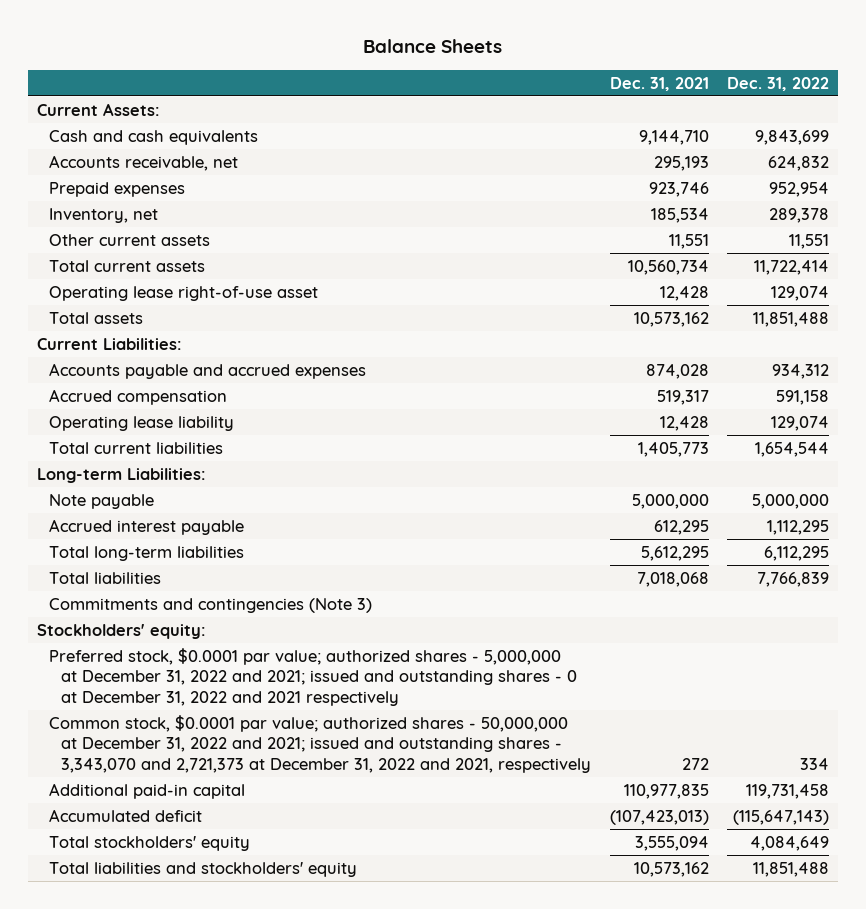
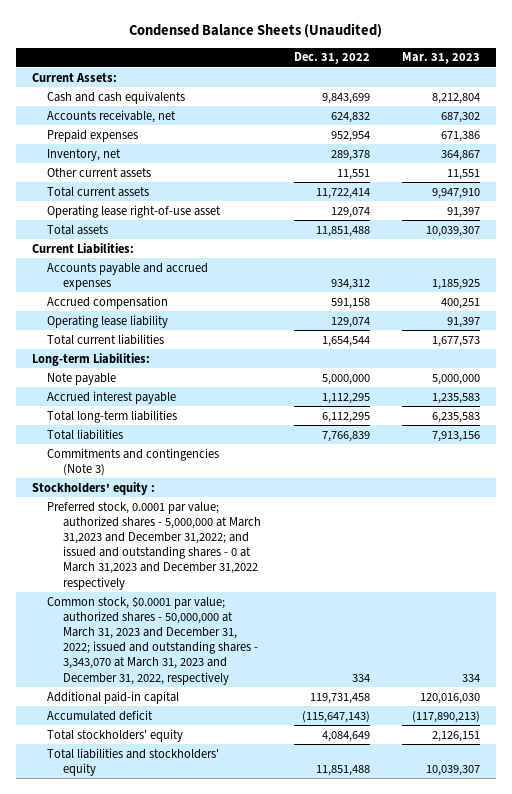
[363,39,503,54] Balance Sheets -> [128,22,382,38] Condensed Balance Sheets (Unaudited)
[609,76,709,91] Dec. 31, 2021 -> none
none -> [402,52,481,65] Mar. 31, 2023
[37,623,207,639] Stockholders' equity: -> [31,481,155,495] Stockholders' equity :
[49,647,578,706] Preferred stock, $0.0001 par value; authorized shares - 5,000,000 at December 31, 2022 and 2021; issued and outstanding shares - 0 at December 31, 2022 and 2021 respectively -> [47,501,261,590] Preferred stock, 0.0001 par value; authorized shares - 5,000,000 at March 31,2023 and December 31,2022; and issued and outstanding shares - 0 at March 31,2023 and December 31,2022 respectively
[49,714,592,773] Common stock, $0.0001 par value; authorized shares - 50,000,000 at December 31, 2022 and 2021; issued and outstanding shares - 3,343,070 and 2,721,373 at December 31, 2022 and 2021, respectively -> [47,595,258,685] Common stock, $0.0001 par value; authorized shares - 50,000,000 at March 31, 2023 and December 31, 2022; issued and outstanding shares - 3,343,070 at March 31, 2023 and December 31, 2022, respectively

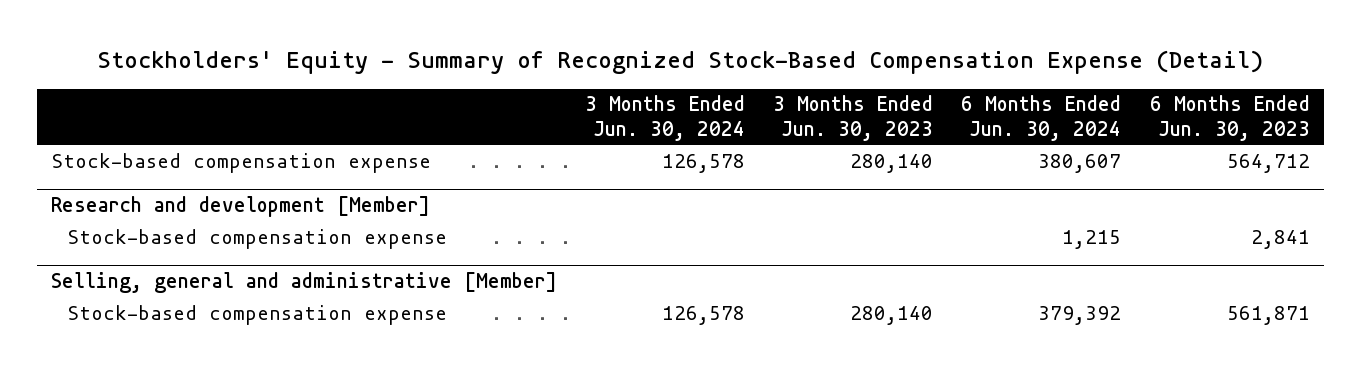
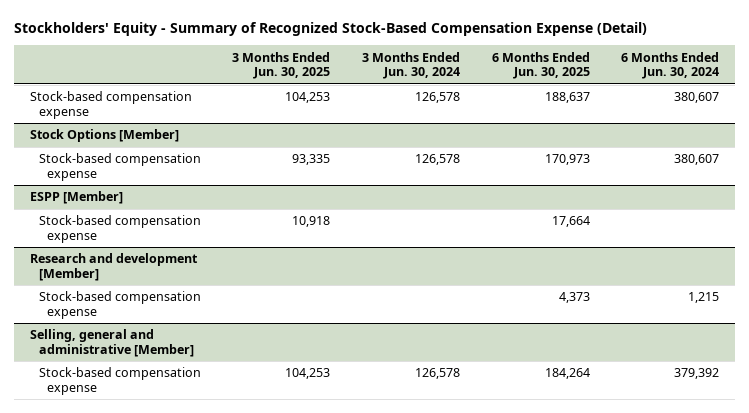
[773,95,934,141] 3 Months Ended Jun. 30, 2023 -> none
[1149,95,1310,141] 6 Months Ended Jun. 30, 2023 -> none
none -> [232,51,331,80] 3 Months Ended Jun. 30, 2025
none -> [491,51,590,80] 6 Months Ended Jun. 30, 2025
none -> [29,129,179,143] Stock Options [Member]
none -> [38,153,201,181] Stock-based compensation expense
none -> [29,191,123,205] ESPP [Member]
none -> [38,215,201,243] Stock-based compensation expense

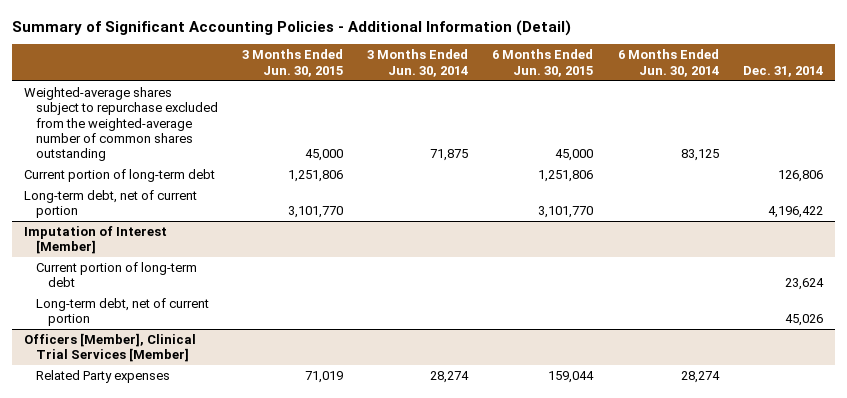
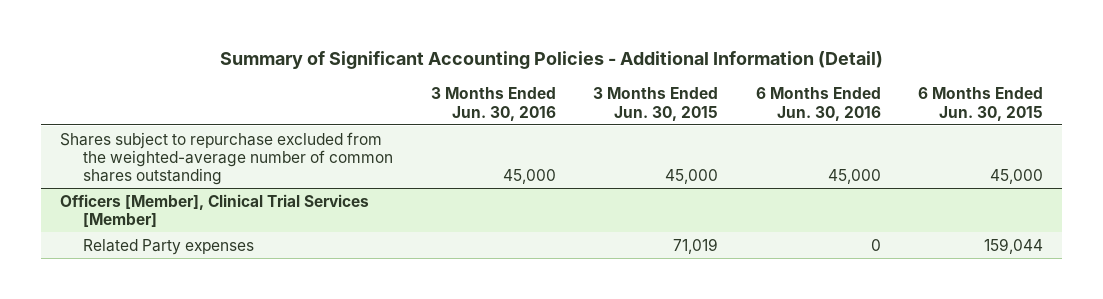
[367,49,469,77] 3 Months Ended Jun. 30, 2014 -> none
[617,49,719,77] 6 Months Ended Jun. 30, 2014 -> none
[743,65,824,77] Dec. 31, 2014 -> none
none -> [430,87,556,121] 3 Months Ended Jun. 30, 2016
none -> [755,87,881,121] 6 Months Ended Jun. 30, 2016
[23,169,215,183] Current portion of long-term debt -> none
[23,190,197,219] Long-term debt, net of current portion -> none
[23,226,167,255] Imputation of Interest [Member] -> none
[35,262,197,288] Current portion of long-term debt -> none
[35,298,209,327] Long-term debt, net of current portion -> none
[23,87,218,162] Weighted-average shares subject to repurchase excluded from the weighted-average number of common shares outstanding -> [59,131,393,186] Shares subject to repurchase excluded from the weighted-average number of common shares outstanding

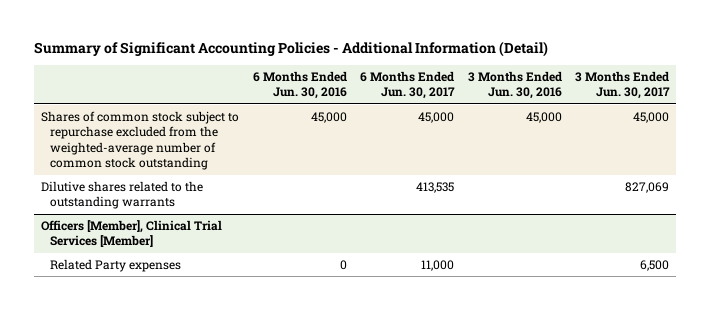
[593,87,719,121] 3 Months Ended Jun. 30, 2015 -> none
[918,87,1044,121] 6 Months Ended Jun. 30, 2015 -> none
none -> [360,70,456,100] 6 Months Ended Jun. 30, 2017
none -> [575,70,671,100] 3 Months Ended Jun. 30, 2017
[59,131,393,186] Shares subject to repurchase excluded from the weighted-average number of common shares outstanding -> [41,110,240,171] Shares of common stock subject to repurchase excluded from the weighted-average number of common stock outstanding
none -> [41,180,204,210] Dilutive shares related to the outstanding warrants

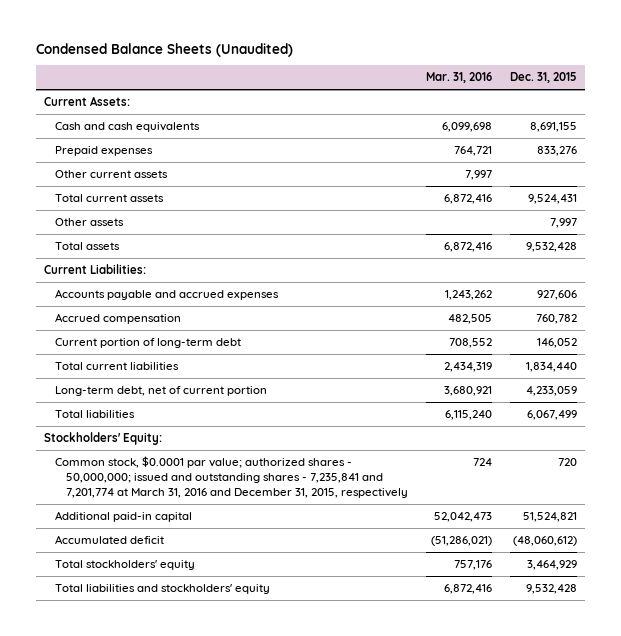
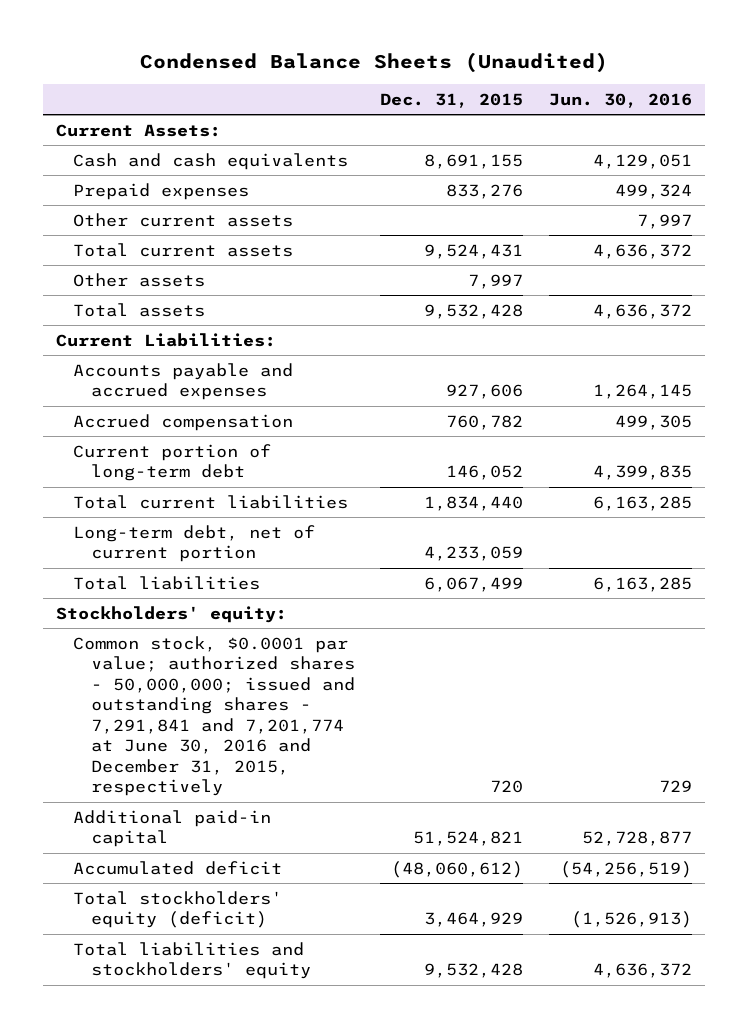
[425,72,492,84] Mar. 31, 2016 -> none
none -> [548,93,692,109] Jun. 30, 2016
[44,432,163,446] Stockholders' Equity: -> [55,605,287,623] Stockholders' equity:
[55,456,409,498] Common stock, $0.0001 par value; authorized shares - 50,000,000; issued and outstanding shares - 7,235,841 and 7,201,774 at March 31, 2016 and December 31, 2015, respectively -> [73,635,355,797] Common stock, $0.0001 par value; authorized shares - 50,000,000; issued and outstanding shares - 7,291,841 and 7,201,774 at June 30, 2016 and December 31, 2015, respectively
[55,560,196,571] Total stockholders' equity -> [73,890,283,929] Total stockholders' equity (deficit)

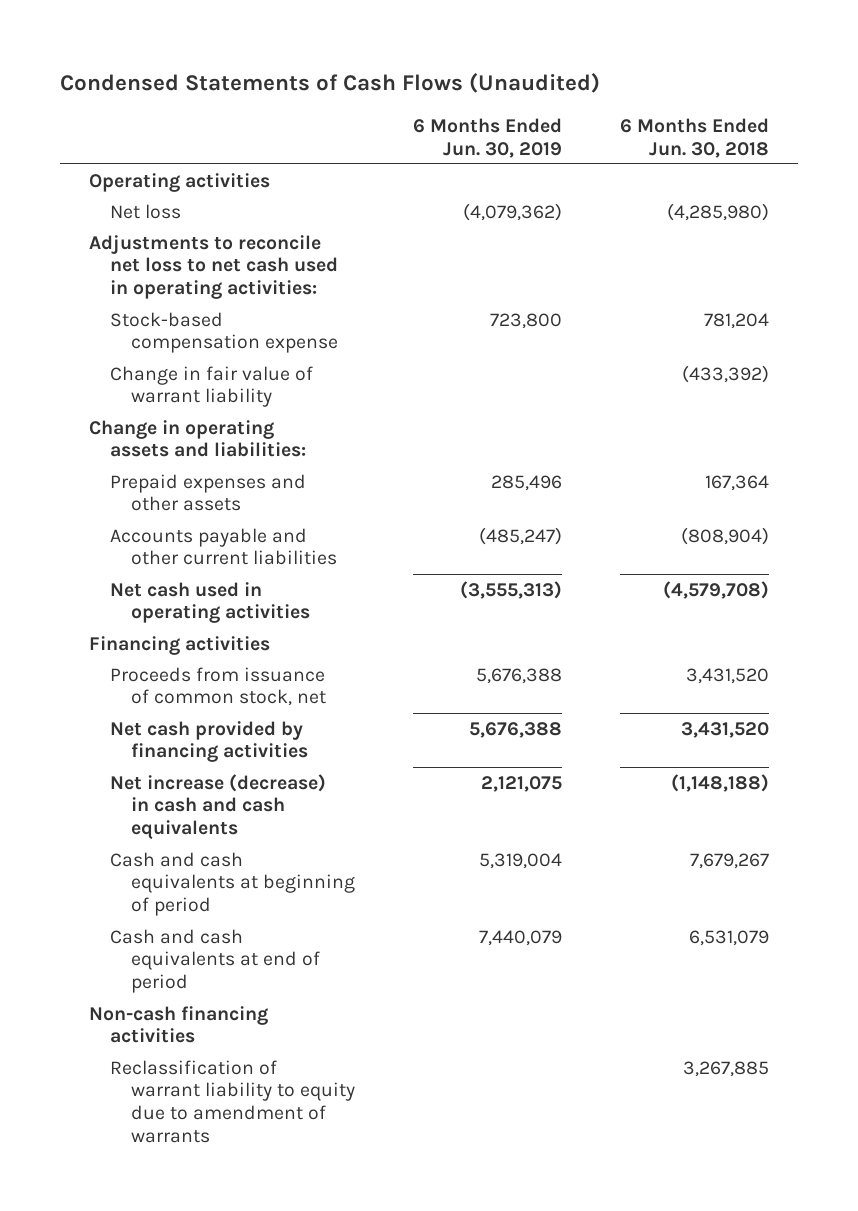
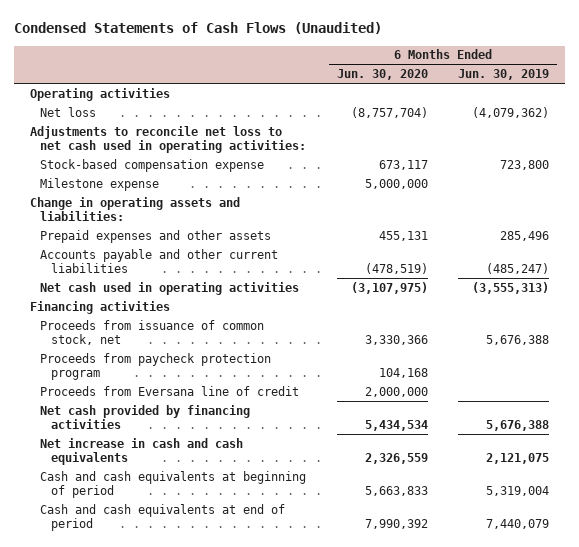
[619,117,769,158] 6 Months Ended Jun. 30, 2018 -> none
none -> [336,69,428,81] Jun. 30, 2020
[109,365,313,408] Change in fair value of warrant liability -> none
none -> [40,177,160,191] Milestone expense
none -> [40,352,272,381] Proceeds from paycheck protection program
none -> [40,385,300,396] Proceeds from Eversana line of credit
[109,773,326,840] Net increase (decrease) in cash and cash equivalents -> [40,437,244,466] Net increase in cash and cash equivalents
[89,1005,269,1044] Non-cash financing activities -> none
[109,1059,355,1143] Reclassification of warrant liability to equity due to amendment of warrants -> none

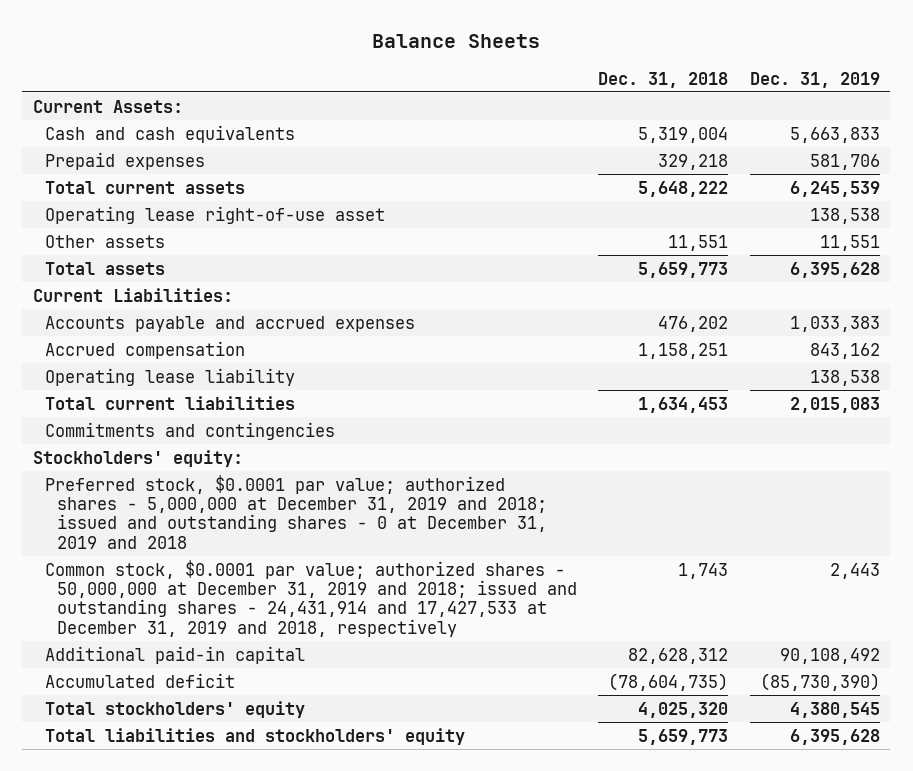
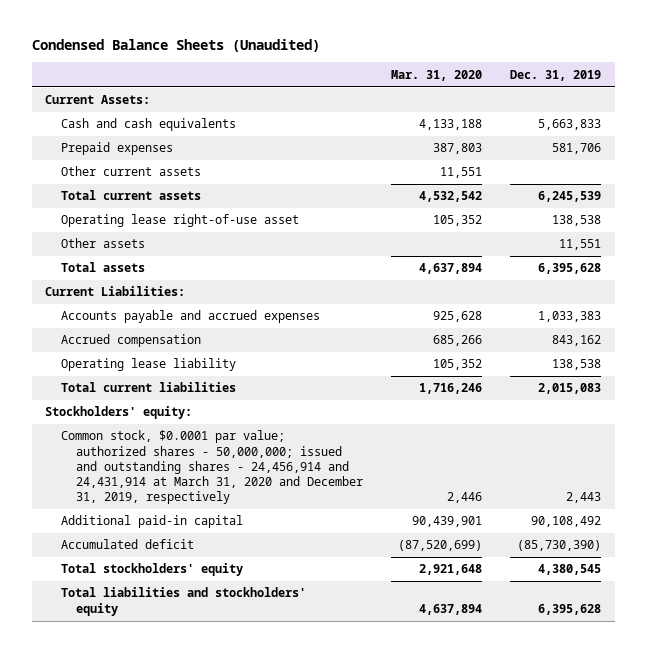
[372,34,541,49] Balance Sheets -> [31,39,320,53] Condensed Balance Sheets (Unaudited)
[598,71,729,88] Dec. 31, 2018 -> none
none -> [390,69,482,81] Mar. 31, 2020
none -> [60,166,201,177] Other current assets
[45,421,336,440] Commitments and contingencies -> none
[45,474,548,549] Preferred stock, $0.0001 par value; authorized shares - 5,000,000 at December 31, 2019 and 2018; issued and outstanding shares - 0 at December 31, 2019 and 2018 -> none
[45,559,578,637] Common stock, $0.0001 par value; authorized shares - 50,000,000 at December 31, 2019 and 2018; issued and outstanding shares - 24,431,914 and 17,427,533 at December 31, 2019 and 2018, respectively -> [60,430,363,505] Common stock, $0.0001 par value; authorized shares - 50,000,000; issued and outstanding shares - 24,456,914 and 24,431,914 at March 31, 2020 and December 31, 2019, respectively

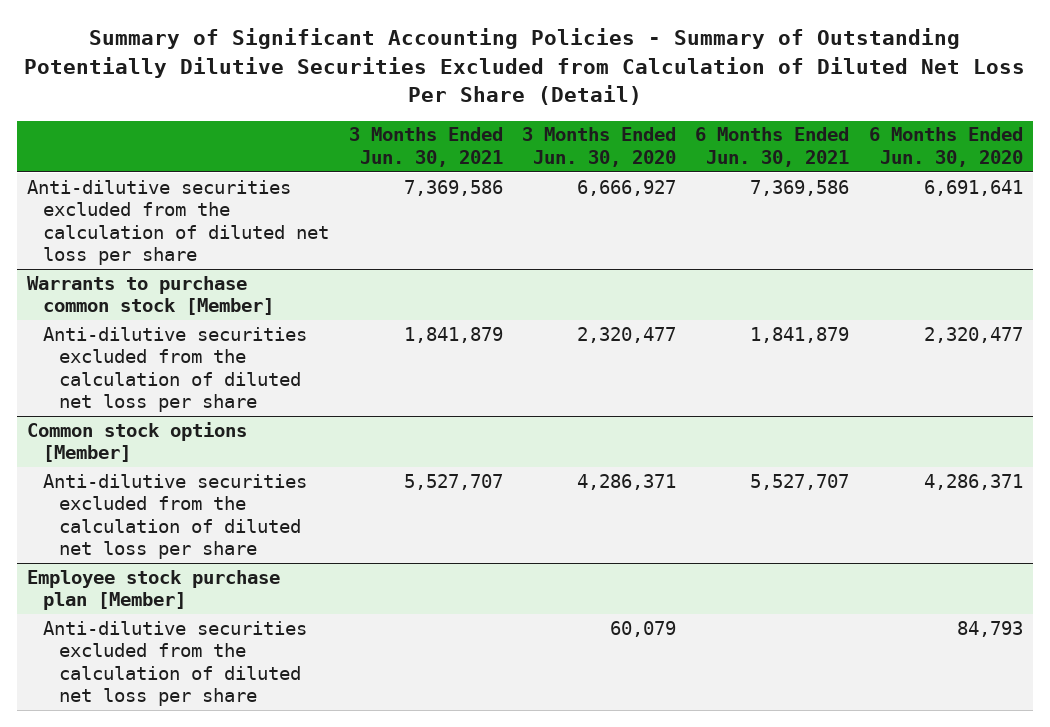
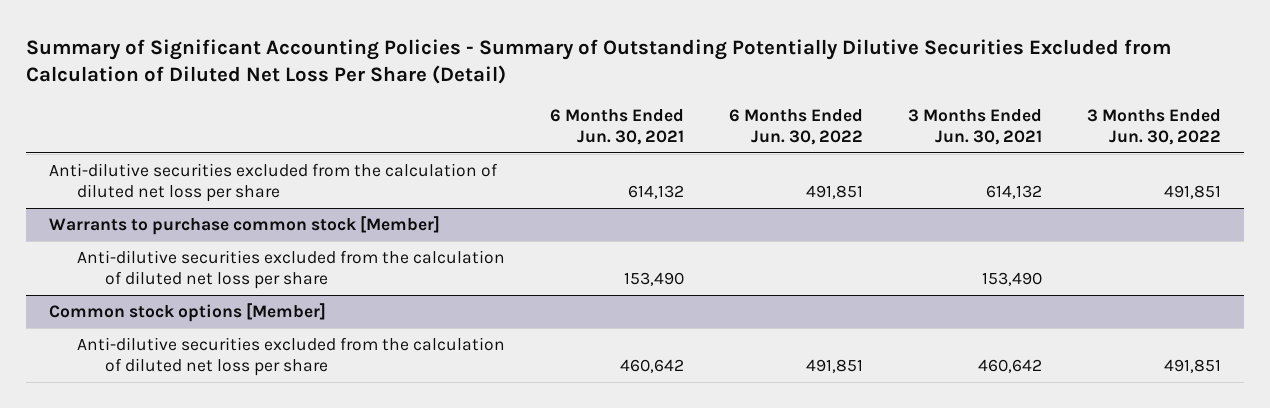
[522,127,677,167] 3 Months Ended Jun. 30, 2020 -> none
[868,127,1023,167] 6 Months Ended Jun. 30, 2020 -> none
none -> [729,108,864,145] 6 Months Ended Jun. 30, 2022
none -> [1087,108,1222,145] 3 Months Ended Jun. 30, 2022
[403,179,503,196] 7,369,586 -> [986,185,1043,200] 614,132
[750,179,850,196] 7,369,586 -> [628,185,685,200] 614,132
[403,326,503,343] 1,841,879 -> [982,272,1043,287] 153,490
[750,326,850,343] 1,841,879 -> [624,272,685,287] 153,490
[26,569,280,611] Employee stock purchase plan [Member] -> none
[43,620,308,707] Anti-dilutive securities excluded from the calculation of diluted net loss per share -> none
[403,473,503,490] 5,527,707 -> [978,359,1043,374] 460,642
[750,473,850,490] 5,527,707 -> [620,359,685,374] 460,642

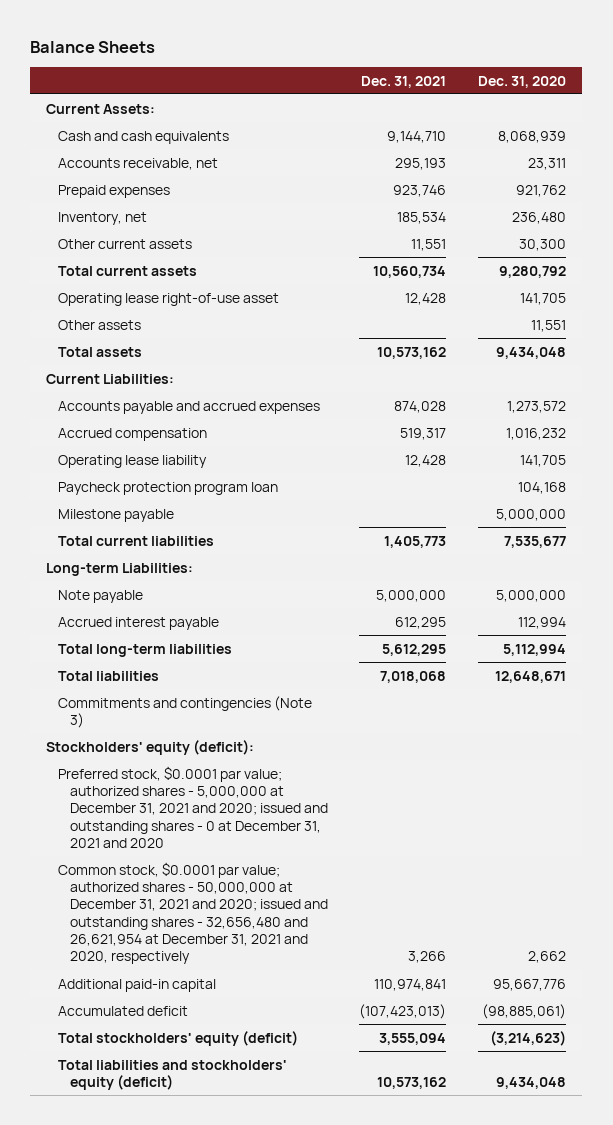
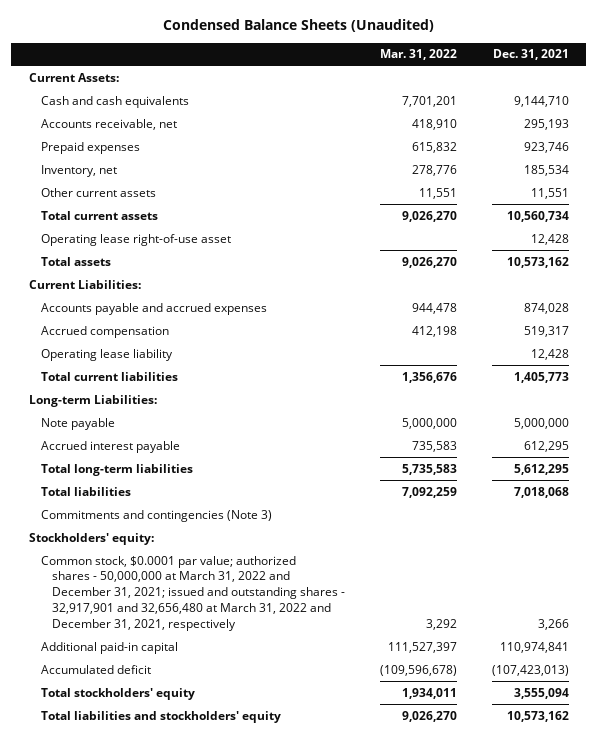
[30,40,156,53] Balance Sheets -> [162,19,434,33] Condensed Balance Sheets (Unaudited)
[478,75,567,88] Dec. 31, 2020 -> none
none -> [380,49,458,61] Mar. 31, 2022
[58,319,142,330] Other assets -> none
[58,481,279,495] Paycheck protection program loan -> none
[58,508,175,522] Milestone payable -> none
[58,765,328,849] Preferred stock, $0.0001 par value; authorized shares - 5,000,000 at December 31, 2021 and 2020; issued and outstanding shares - 0 at December 31, 2021 and 2020 -> none
[46,739,255,755] Stockholders' equity (deficit): -> [28,532,154,545] Stockholders' equity:
[58,861,328,965] Common stock, $0.0001 par value; authorized shares - 50,000,000 at December 31, 2021 and 2020; issued and outstanding shares - 32,656,480 and 26,621,954 at December 31, 2021 and 2020, respectively -> [40,555,346,631] Common stock, $0.0001 par value; authorized shares - 50,000,000 at March 31, 2022 and December 31, 2021; issued and outstanding shares - 32,917,901 and 32,656,480 at March 31, 2022 and December 31, 2021, respectively
[58,1030,299,1046] Total stockholders' equity (deficit) -> [40,687,195,700] Total stockholders' equity
[58,1059,288,1091] Total liabilities and stockholders' equity (deficit) -> [40,710,281,723] Total liabilities and stockholders' equity

